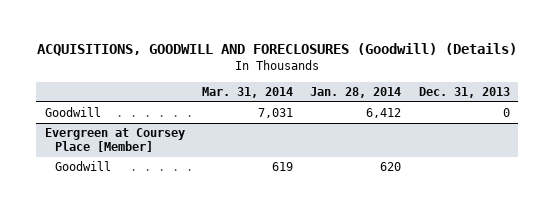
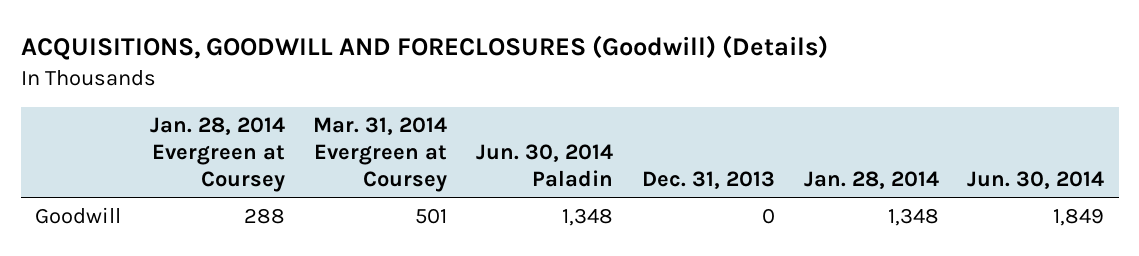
[201,87,293,99] Mar. 31, 2014 -> none
none -> [149,116,285,193] Jan. 28, 2014 Evergreen at Coursey
none -> [313,116,448,193] Mar. 31, 2014 Evergreen at Coursey
none -> [476,143,614,188] Jun. 30, 2014 Paladin
none -> [967,171,1105,190] Jun. 30, 2014
[44,128,185,153] Evergreen at Coursey Place [Member] -> none
[55,161,112,172] Goodwill -> none
[366,108,402,119] 6,412 -> [887,208,939,227] 1,348

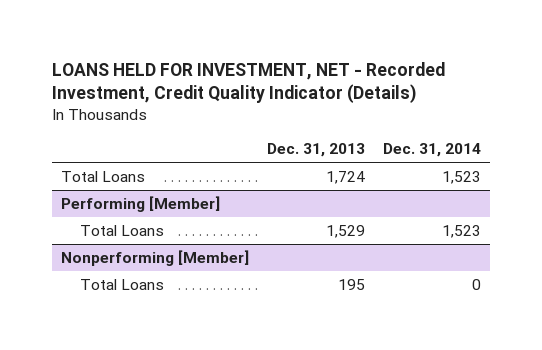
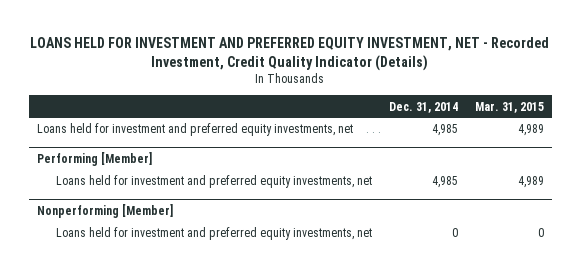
[51,61,445,104] LOANS HELD FOR INVESTMENT, NET - Recorded Investment, Credit Quality Indicator (Details) -> [30,36,550,71] LOANS HELD FOR INVESTMENT AND PREFERRED EQUITY INVESTMENT, NET - Recorded Investment, Credit Quality Indicator (Details)
[266,143,365,158] Dec. 31, 2013 -> none
none -> [474,101,544,113] Mar. 31, 2015
[60,170,145,182] Total Loans -> none
none -> [36,123,353,137] Loans held for investment and preferred equity investments, net
[80,224,165,236] Total Loans -> none
none -> [56,175,373,189] Loans held for investment and preferred equity investments, net
[80,278,165,290] Total Loans -> none
none -> [56,227,373,241] Loans held for investment and preferred equity investments, net

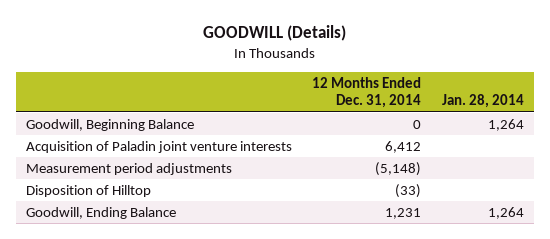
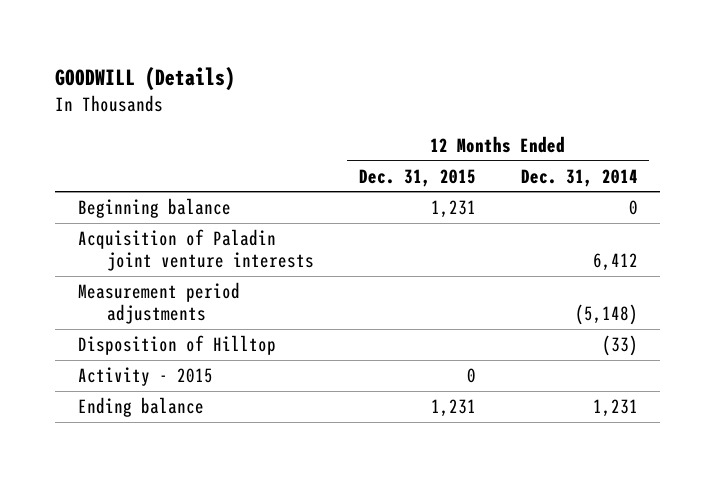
[441,94,524,109] Jan. 28, 2014 -> none
none -> [358,168,476,187] Dec. 31, 2015
[25,118,194,131] Goodwill, Beginning Balance -> [77,198,231,219] Beginning balance
none -> [77,367,213,387] Activity - 2015
[25,206,176,219] Goodwill, Ending Balance -> [77,397,204,418] Ending balance

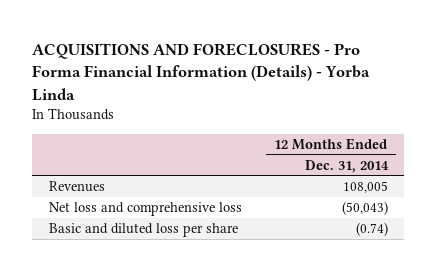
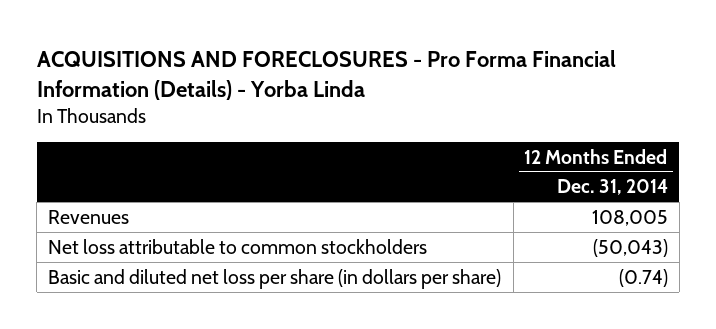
[48,202,242,217] Net loss and comprehensive loss -> [48,238,428,254] Net loss attributable to common stockholders
[48,223,238,238] Basic and diluted loss per share -> [48,268,502,289] Basic and diluted net loss per share (in dollars per share)

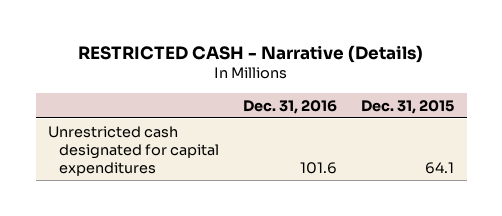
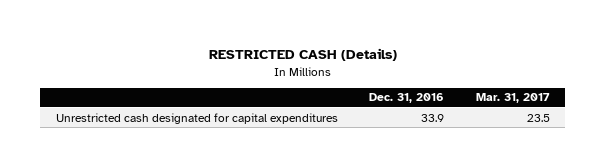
[78,44,424,63] RESTRICTED CASH - Narrative (Details) -> [208,48,397,62] RESTRICTED CASH (Details)
[361,99,455,114] Dec. 31, 2015 -> none
none -> [475,93,550,104] Mar. 31, 2017
[300,162,338,175] 101.6 -> [421,113,445,122] 33.9

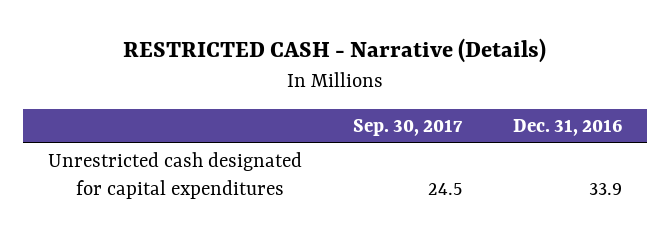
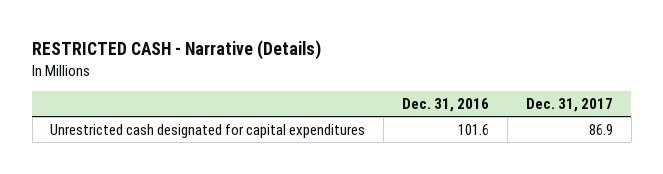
[352,118,463,136] Sep. 30, 2017 -> none
none -> [525,97,613,112] Dec. 31, 2017
[588,183,622,196] 33.9 -> [458,124,490,136] 101.6

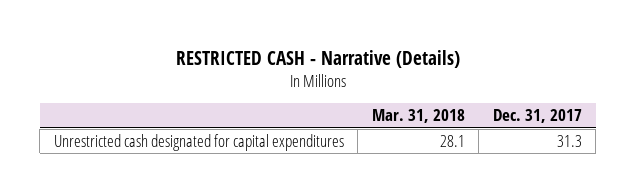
[402,97,490,112] Dec. 31, 2016 -> none
none -> [371,109,465,124] Mar. 31, 2018
[588,124,613,136] 86.9 -> [556,134,582,147] 31.3

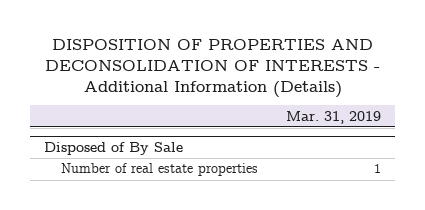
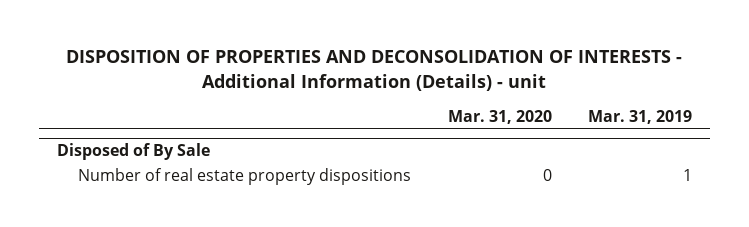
[44,39,380,98] DISPOSITION OF PROPERTIES AND DECONSOLIDATION OF INTERESTS - Additional Information (Details) -> [66,50,683,91] DISPOSITION OF PROPERTIES AND DECONSOLIDATION OF INTERESTS - Additional Information (Details) - unit
none -> [447,109,552,124] Mar. 31, 2020
[60,163,258,177] Number of real estate properties -> [78,167,412,185] Number of real estate property dispositions

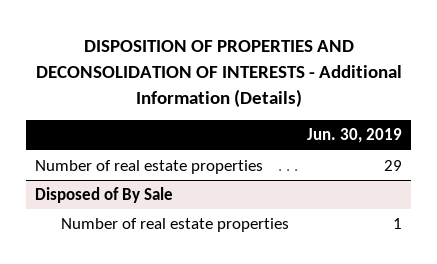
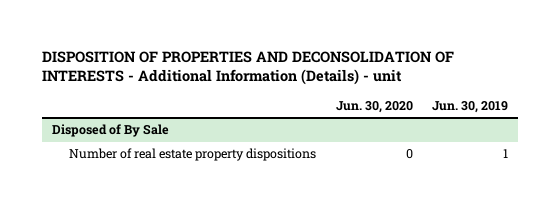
[35,39,402,107] DISPOSITION OF PROPERTIES AND DECONSOLIDATION OF INTERESTS - Additional Information (Details) -> [42,50,455,85] DISPOSITION OF PROPERTIES AND DECONSOLIDATION OF INTERESTS - Additional Information (Details) - unit
none -> [335,100,413,113] Jun. 30, 2020
[35,160,264,175] Number of real estate properties -> none
[60,218,289,233] Number of real estate properties -> [69,148,317,162] Number of real estate property dispositions

